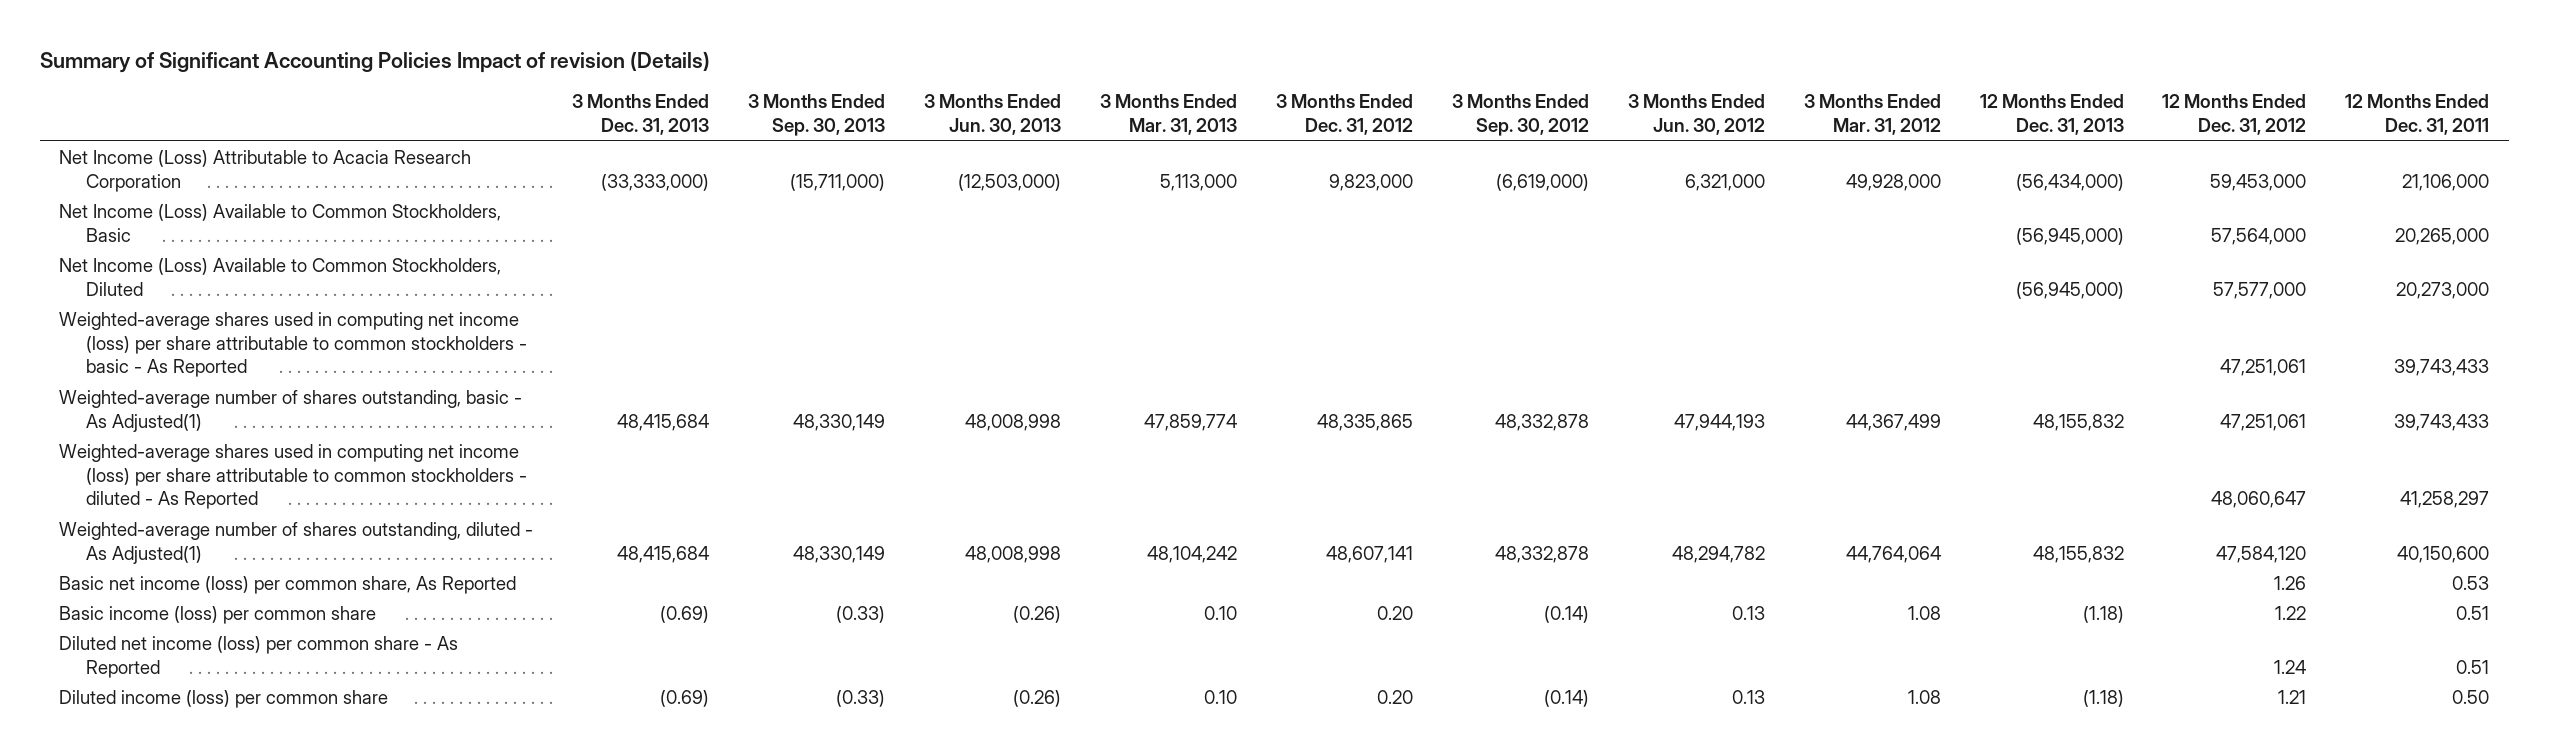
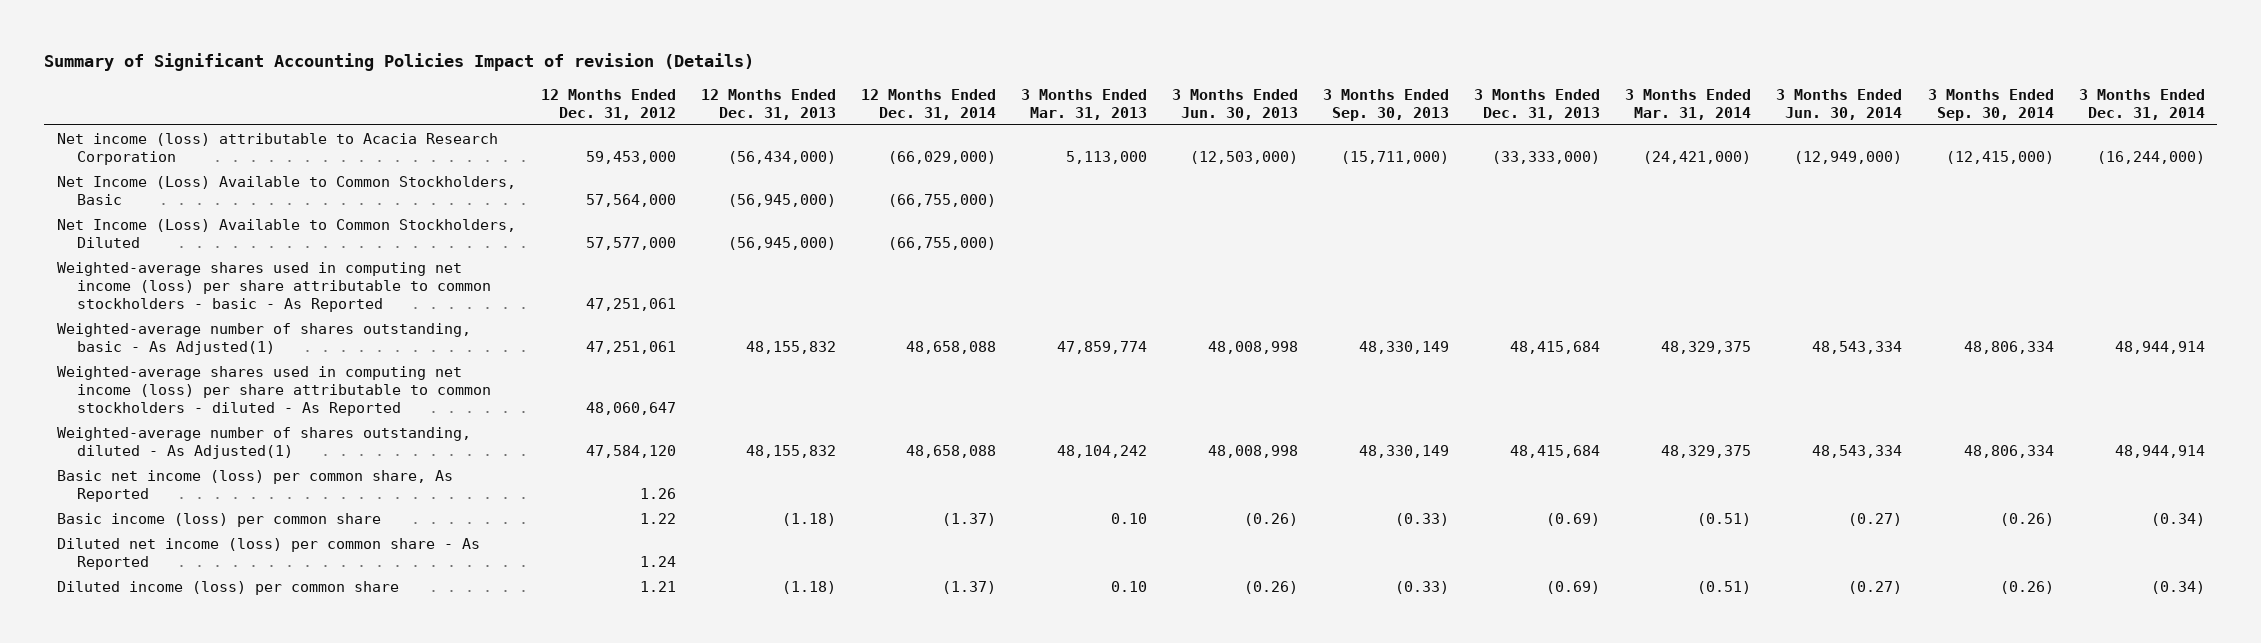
[1275,94,1413,135] 3 Months Ended Dec. 31, 2012 -> none
[1451,94,1589,136] 3 Months Ended Sep. 30, 2012 -> none
[1627,94,1765,135] 3 Months Ended Jun. 30, 2012 -> none
[1803,94,1941,135] 3 Months Ended Mar. 31, 2012 -> none
[2345,94,2490,135] 12 Months Ended Dec. 31, 2011 -> none
none -> [861,88,997,120] 12 Months Ended Dec. 31, 2014
none -> [1625,88,1752,120] 3 Months Ended Mar. 31, 2014
none -> [1776,88,1903,120] 3 Months Ended Jun. 30, 2014
none -> [1927,88,2054,121] 3 Months Ended Sep. 30, 2014
none -> [2078,88,2205,120] 3 Months Ended Dec. 31, 2014
[59,149,472,192] Net Income (Loss) Attributable to Acacia Research Corporation -> [56,132,498,165] Net income (loss) attributable to Acacia Research Corporation

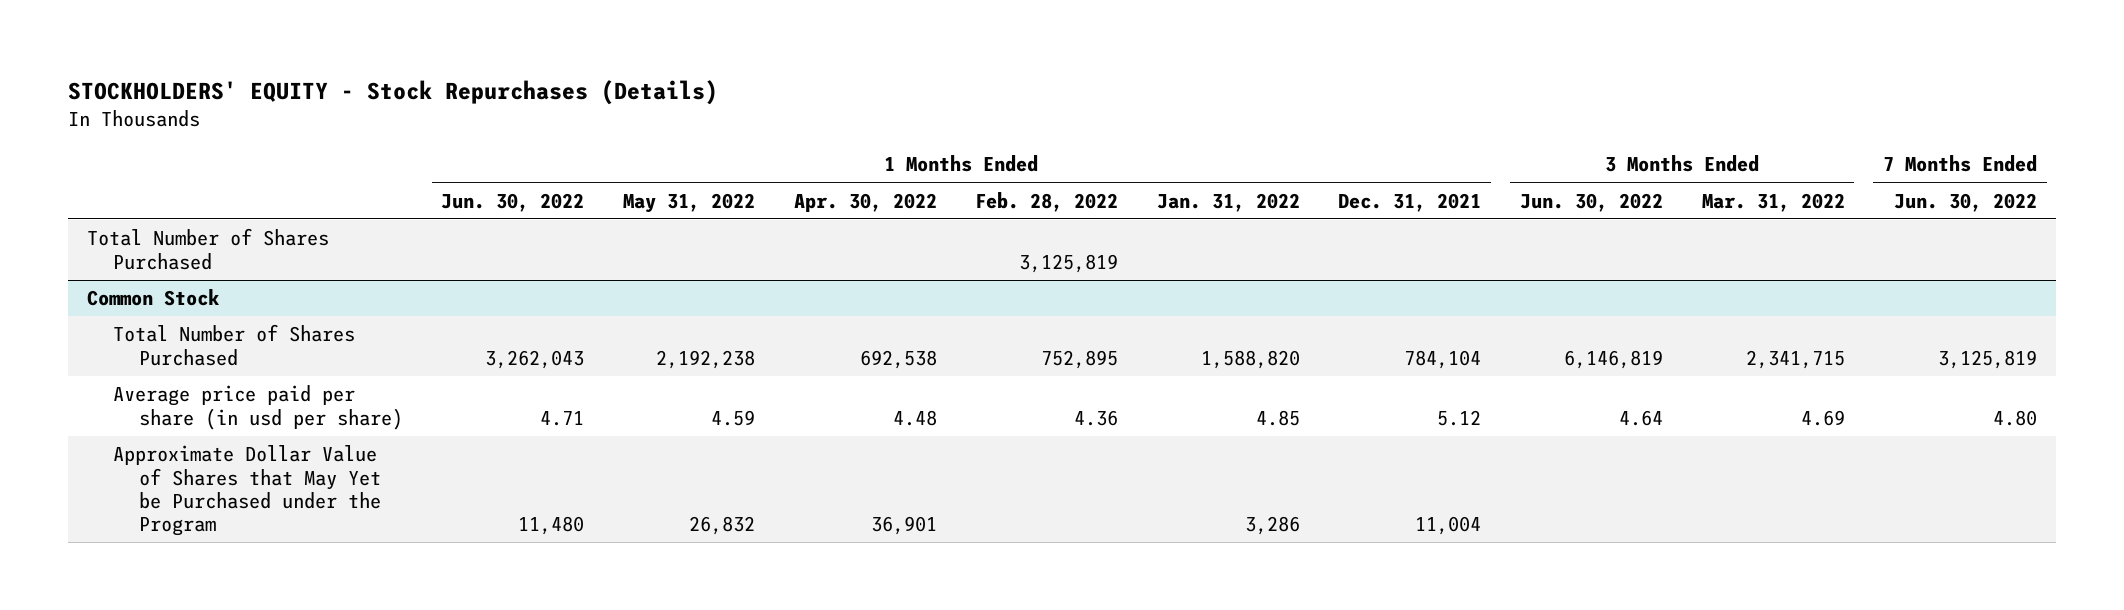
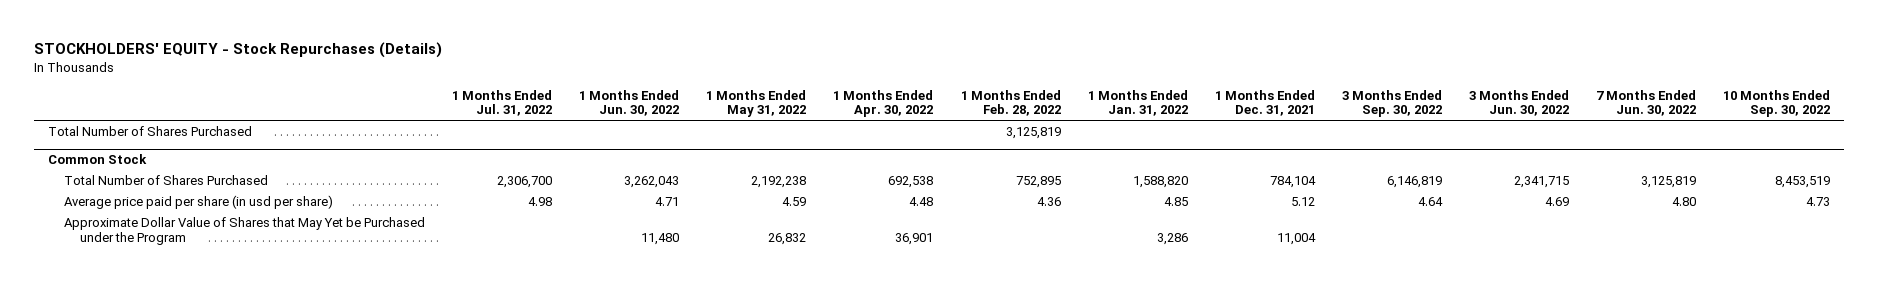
[1701,192,1845,212] Mar. 31, 2022 -> none
none -> [452,89,553,117] 1 Months Ended Jul. 31, 2022
none -> [1341,89,1442,118] 3 Months Ended Sep. 30, 2022
none -> [1723,89,1831,118] 10 Months Ended Sep. 30, 2022
[1563,349,1663,369] 6,146,819 -> [1514,175,1570,188] 2,341,715
[1618,409,1663,426] 4.64 -> [1545,196,1570,206] 4.69

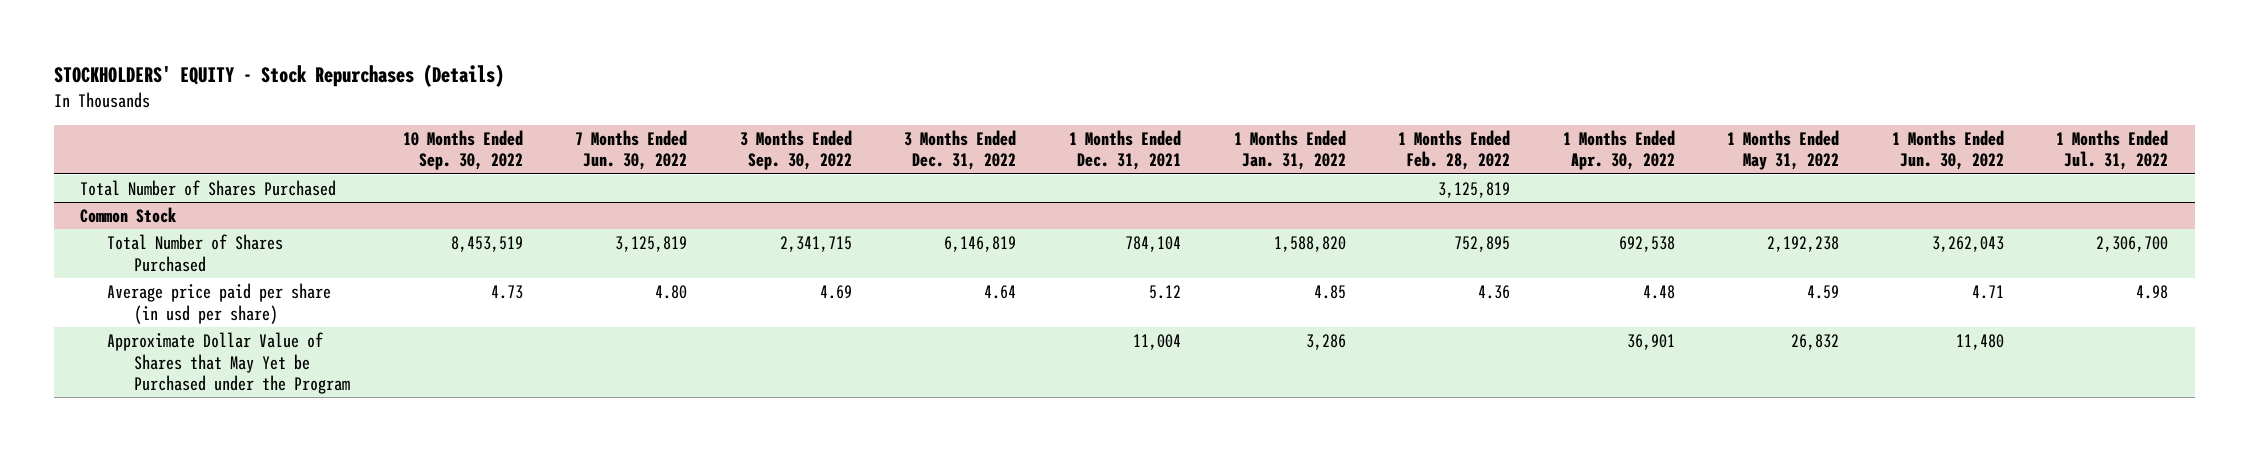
[1469,89,1570,117] 3 Months Ended Jun. 30, 2022 -> none
none -> [904,129,1017,171] 3 Months Ended Dec. 31, 2022
[1386,175,1442,188] 6,146,819 -> [779,235,852,252] 2,341,715
[1417,196,1443,206] 4.64 -> [819,284,852,299] 4.69

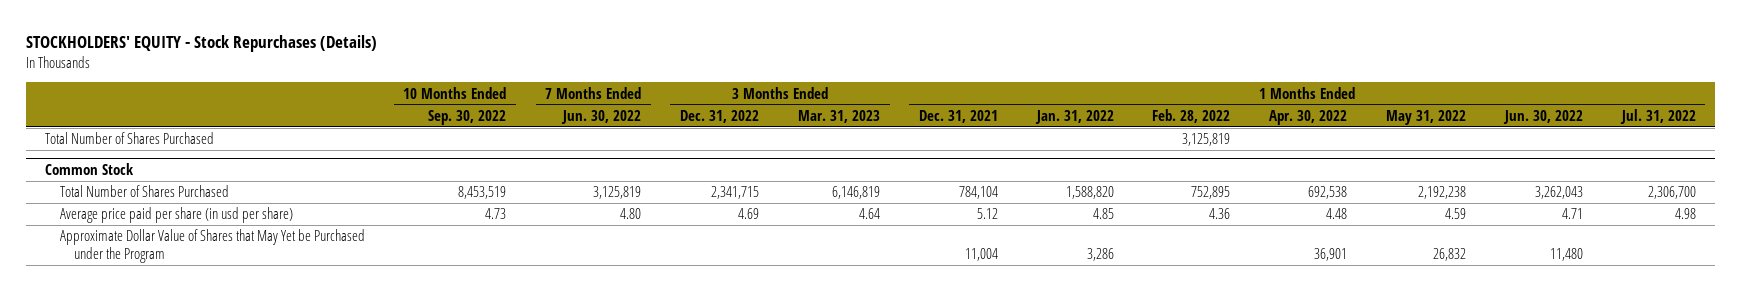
[739,129,852,171] 3 Months Ended Sep. 30, 2022 -> none
none -> [797,109,880,123] Mar. 31, 2023
[944,235,1017,252] 6,146,819 -> [711,186,760,200] 2,341,715
[984,284,1017,299] 4.64 -> [738,208,760,220] 4.69

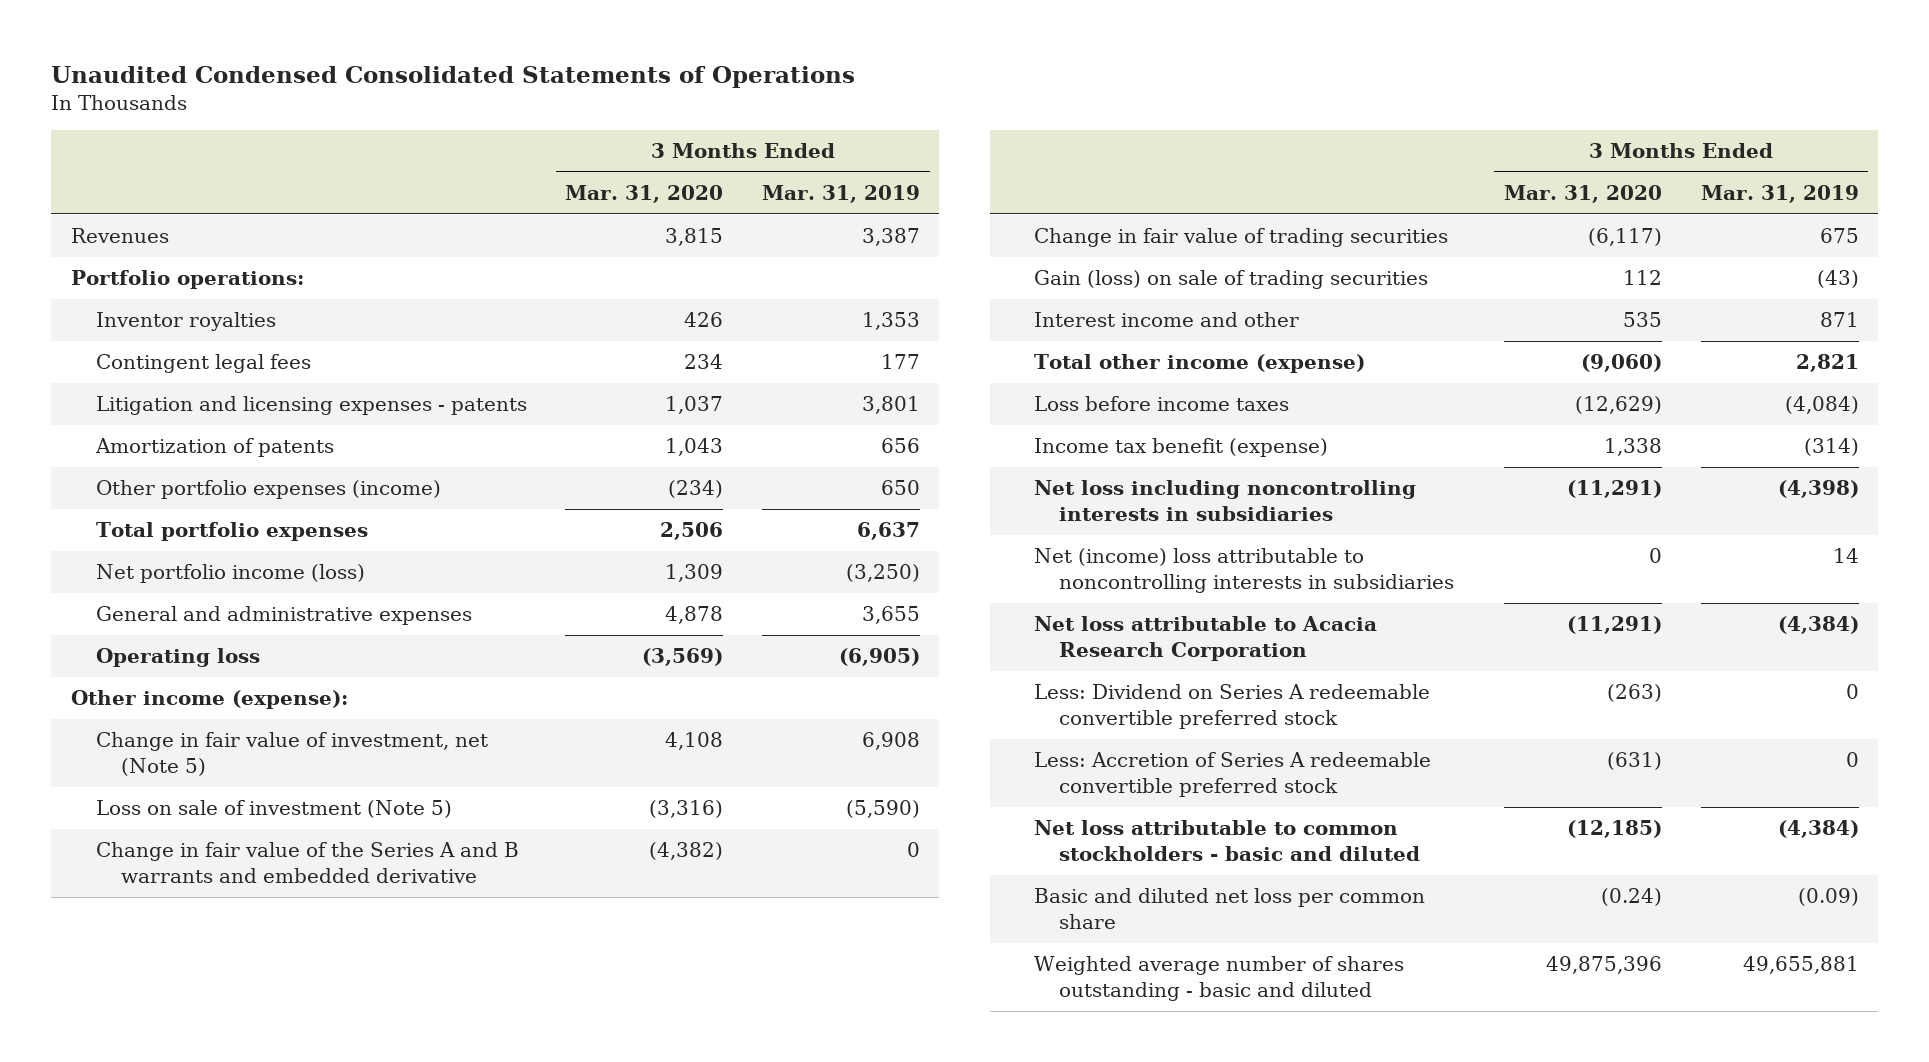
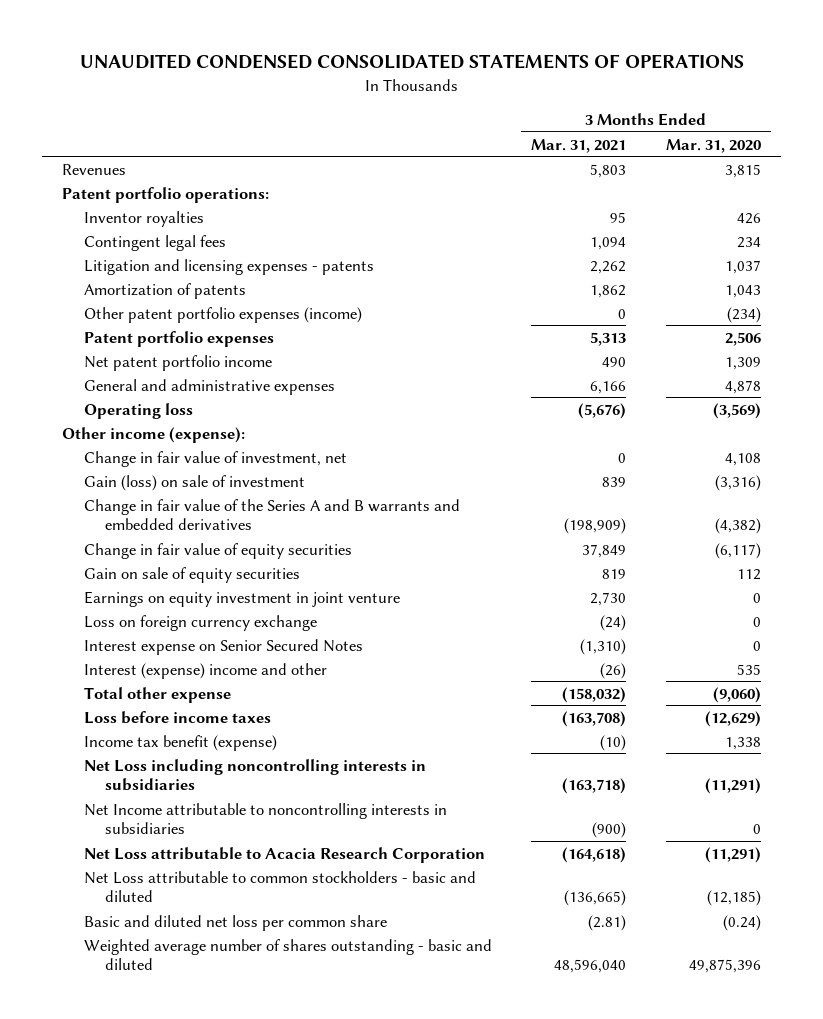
[51,65,856,88] Unaudited Condensed Consolidated Statements of Operations -> [79,54,744,70] UNAUDITED CONDENSED CONSOLIDATED STATEMENTS OF OPERATIONS
[762,185,921,204] Mar. 31, 2019 -> none
none -> [531,138,627,153] Mar. 31, 2021
[70,270,304,290] Portfolio operations: -> [62,186,270,203] Patent portfolio operations:
[95,480,441,500] Other portfolio expenses (income) -> [83,306,362,323] Other patent portfolio expenses (income)
[95,522,368,542] Total portfolio expenses -> [83,330,274,347] Patent portfolio expenses
[95,564,365,584] Net portfolio income (loss) -> [83,354,272,371] Net patent portfolio income
[95,732,488,776] Change in fair value of investment, net (Note 5) -> [83,450,347,467] Change in fair value of investment, net
[95,800,452,819] Loss on sale of investment (Note 5) -> [83,474,305,491] Gain (loss) on sale of investment
[95,842,519,883] Change in fair value of the Series A and B warrants and embedded derivative -> [83,498,460,530] Change in fair value of the Series A and B warrants and embedded derivatives
[1034,228,1449,248] Change in fair value of trading securities -> [83,542,352,559] Change in fair value of equity securities
[1034,270,1429,290] Gain (loss) on sale of trading securities -> [83,566,300,583] Gain on sale of equity securities
none -> [83,590,400,607] Earnings on equity investment in joint venture
none -> [83,614,317,631] Loss on foreign currency exchange
none -> [83,638,363,655] Interest expense on Senior Secured Notes
[1034,312,1300,328] Interest income and other -> [83,662,327,679] Interest (expense) income and other
[1034,354,1366,374] Total other income (expense) -> [83,686,231,703] Total other expense
[1034,684,1431,729] Less: Dividend on Series A redeemable convertible preferred stock -> none
[1034,752,1432,797] Less: Accretion of Series A redeemable convertible preferred stock -> none
[1034,480,1417,521] Net loss including noncontrolling interests in subsidiaries -> [83,758,426,791] Net Loss including noncontrolling interests in subsidiaries
[1034,548,1455,593] Net (income) loss attributable to noncontrolling interests in subsidiaries -> [83,802,447,834] Net Income attributable to noncontrolling interests in subsidiaries
[1034,616,1378,661] Net loss attributable to Acacia Research Corporation -> [83,846,485,863] Net Loss attributable to Acacia Research Corporation
[1034,820,1421,861] Net loss attributable to common stockholders - basic and diluted -> [83,870,476,902] Net Loss attributable to common stockholders - basic and diluted

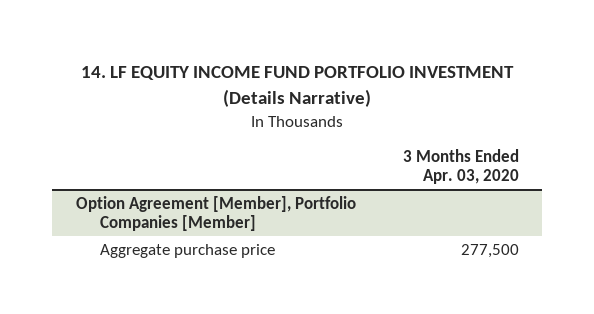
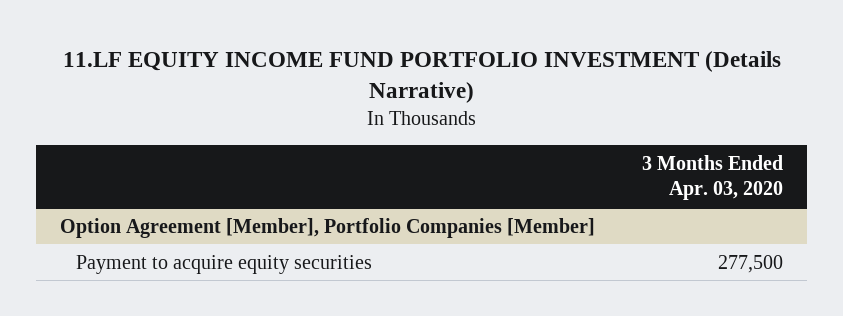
[81,66,515,108] 14. LF EQUITY INCOME FUND PORTFOLIO INVESTMENT (Details Narrative) -> [62,51,781,104] 11.LF EQUITY INCOME FUND PORTFOLIO INVESTMENT (Details Narrative)
[100,243,276,258] Aggregate purchase price -> [76,254,373,274] Payment to acquire equity securities

